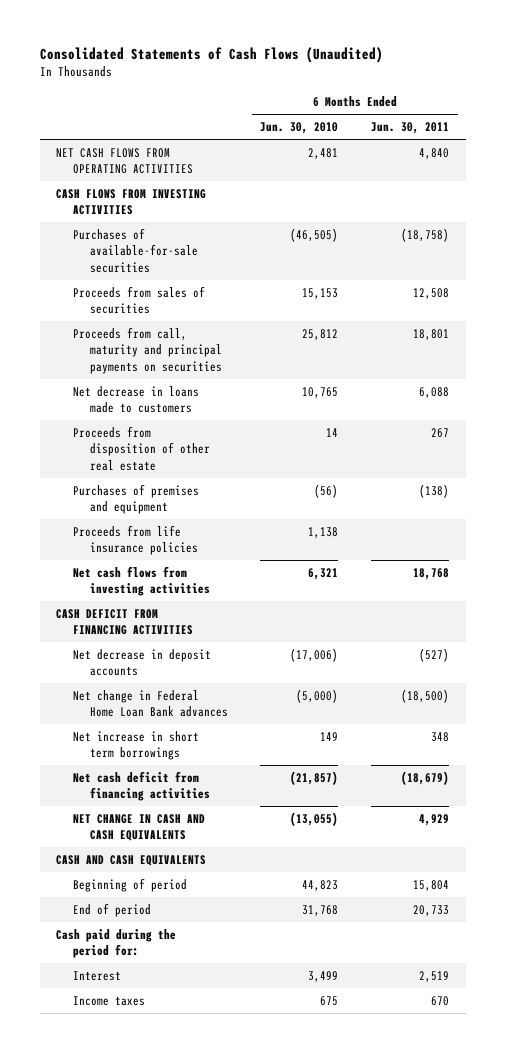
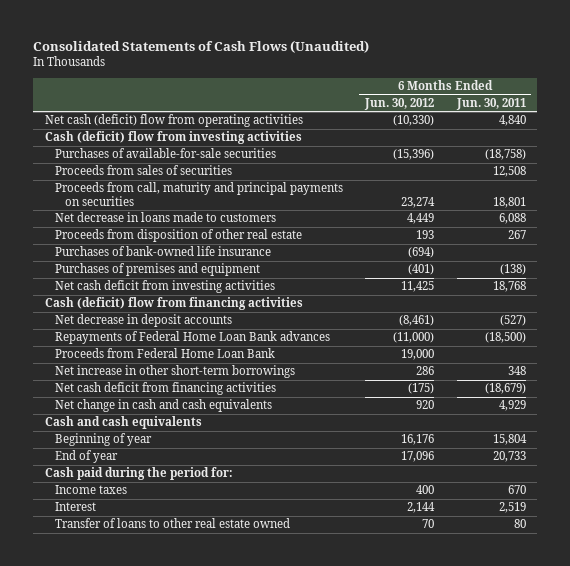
[260,122,339,135] Jun. 30, 2010 -> none
none -> [364,97,435,110] Jun. 30, 2012
[56,148,193,175] NET CASH FLOWS FROM OPERATING ACTIVITIES -> [44,114,303,128] Net cash (deficit) flow from operating activities
[56,189,207,216] CASH FLOWS FROM INVESTING ACTIVITIES -> [44,131,302,145] Cash (deficit) flow from investing activities
none -> [54,246,271,257] Purchases of bank-owned life insurance
[72,525,198,556] Proceeds from life insurance policies -> none
[72,566,210,597] Net cash flows from investing activities -> [54,280,275,294] Net cash deficit from investing activities
[56,609,193,636] CASH DEFICIT FROM FINANCING ACTIVITIES -> [44,297,303,311] Cash (deficit) flow from financing activities
[72,690,228,718] Net change in Federal Home Loan Bank advances -> [54,331,330,345] Repayments of Federal Home Loan Bank advances
none -> [54,348,275,359] Proceeds from Federal Home Loan Bank
[72,731,199,761] Net increase in short term borrowings -> [54,365,295,379] Net increase in other short-term borrowings
[72,814,205,842] NET CHANGE IN CASH AND CASH EQUIVALENTS -> [54,399,272,413] Net change in cash and cash equivalents
[56,855,207,867] CASH AND CASH EQUIVALENTS -> [44,416,202,430] Cash and cash equivalents
[72,878,187,893] Beginning of period -> [54,433,152,447] Beginning of year
[72,903,151,918] End of period -> [54,450,118,464] End of year
[72,971,121,982] Interest -> [54,502,96,512] Interest
none -> [54,518,290,529] Transfer of loans to other real estate owned

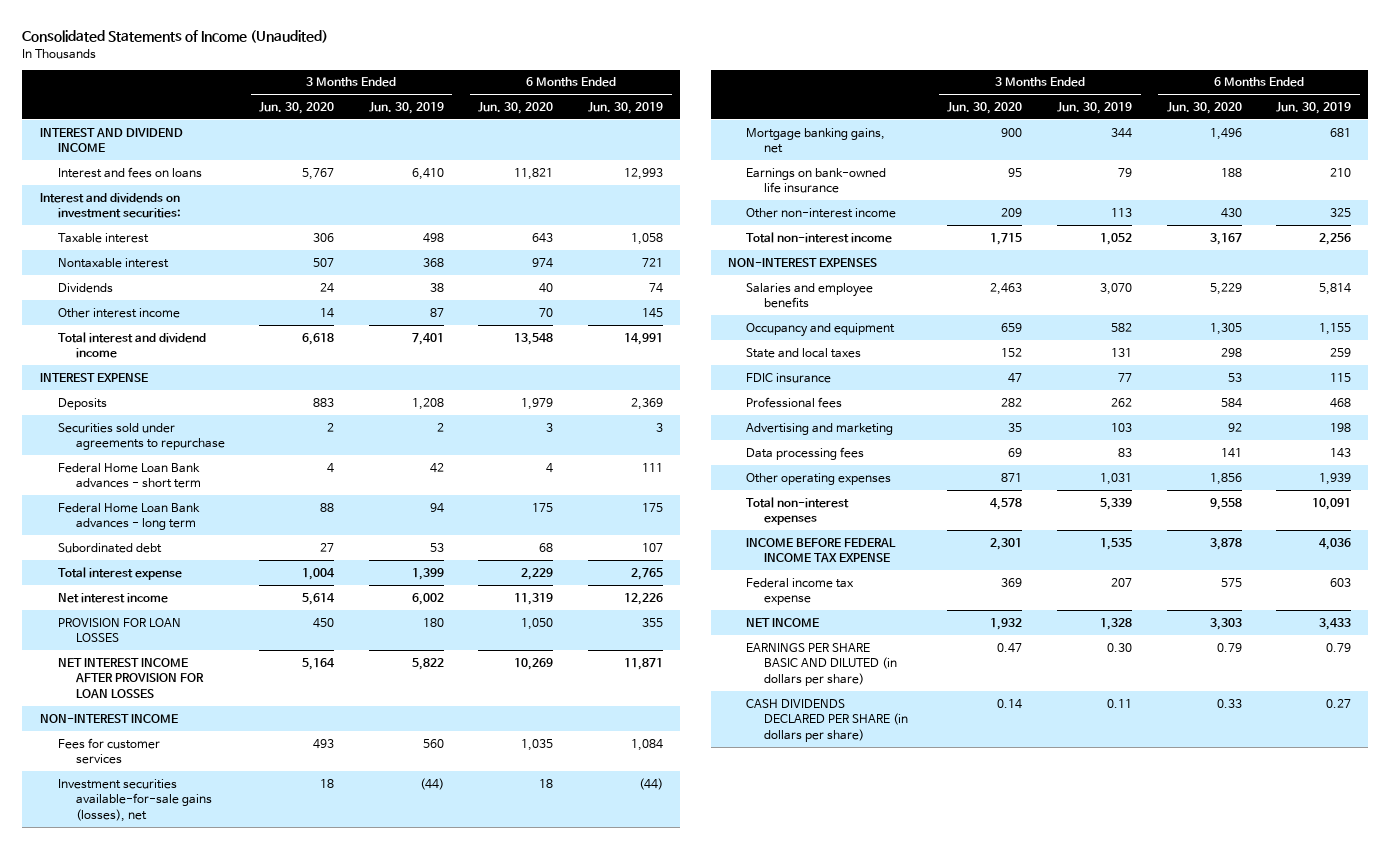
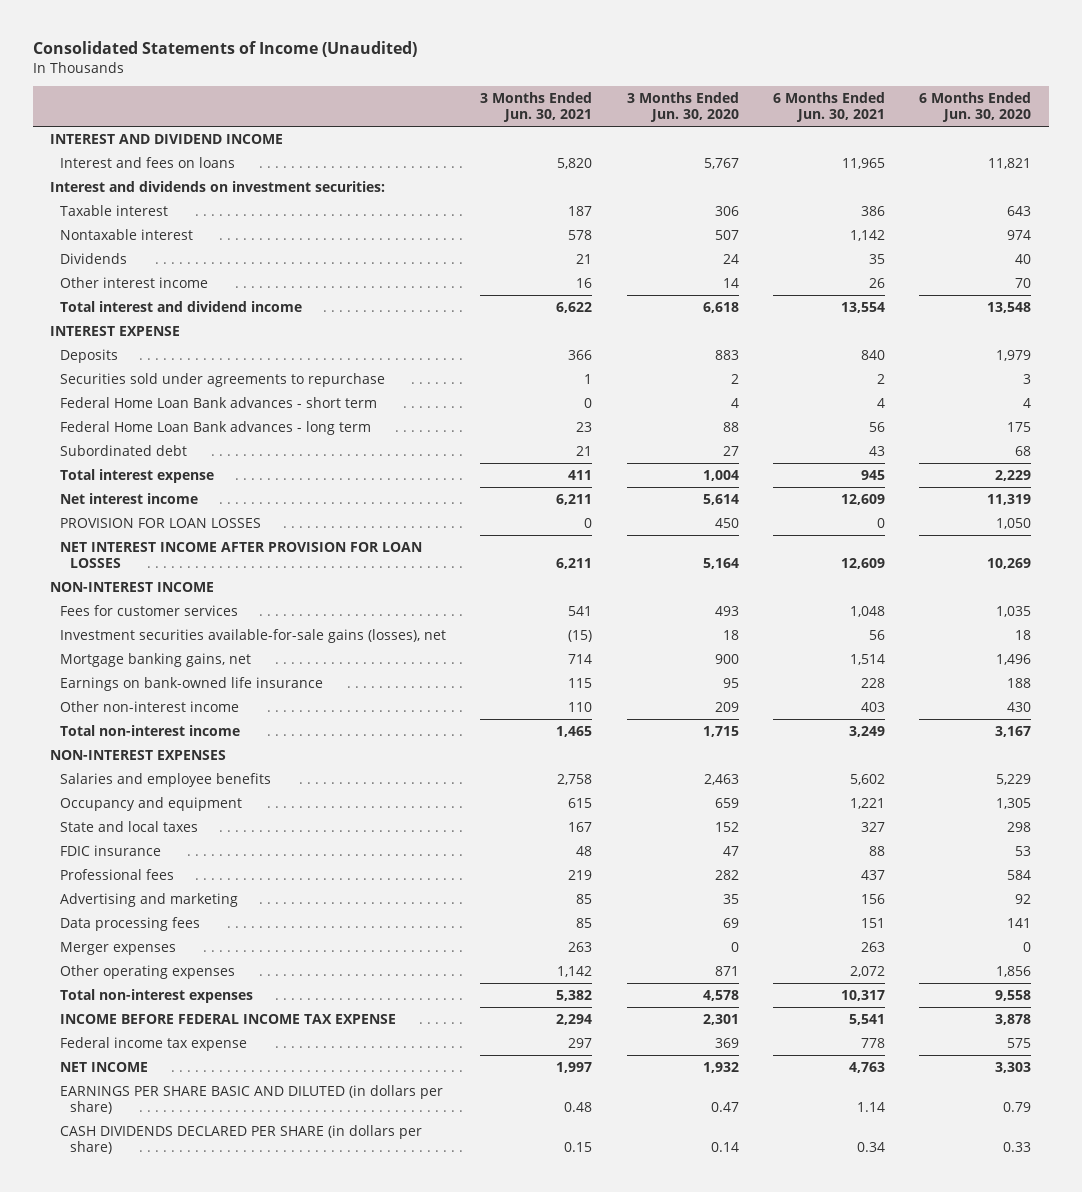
[368,101,444,114] Jun. 30, 2019 -> none
[587,101,663,114] Jun. 30, 2019 -> none
none -> [480,92,593,123] 3 Months Ended Jun. 30, 2021
none -> [773,92,886,123] 6 Months Ended Jun. 30, 2021
none -> [60,941,177,955] Merger expenses

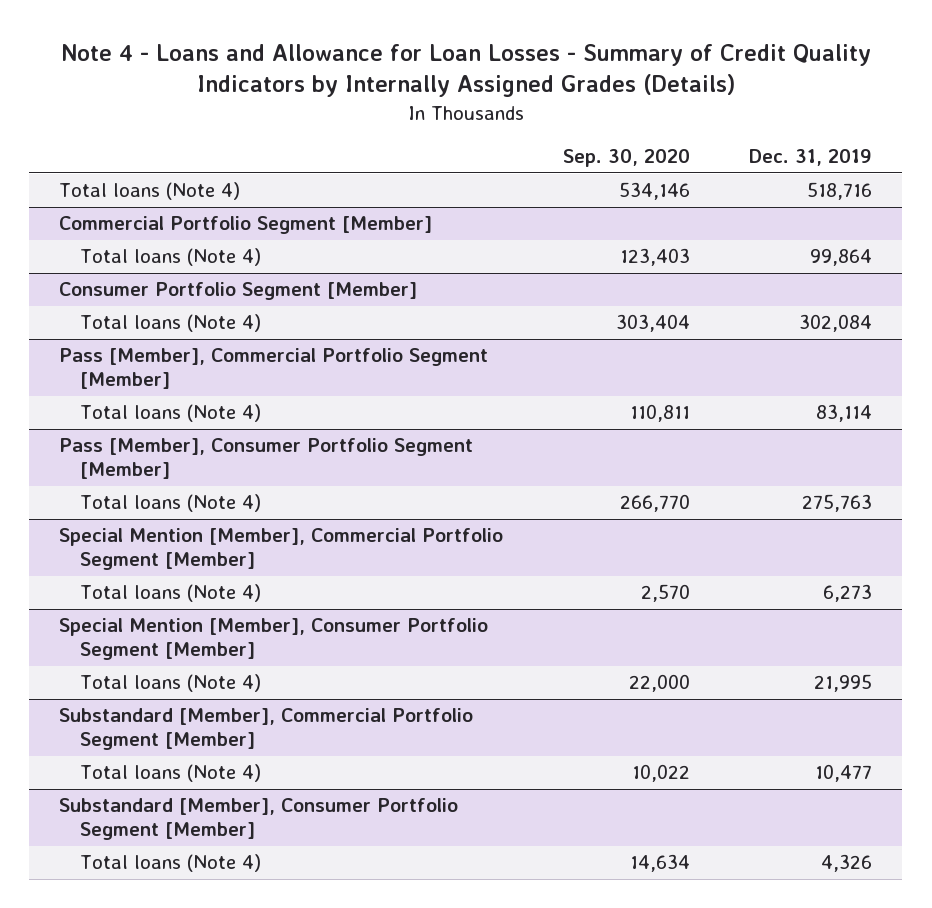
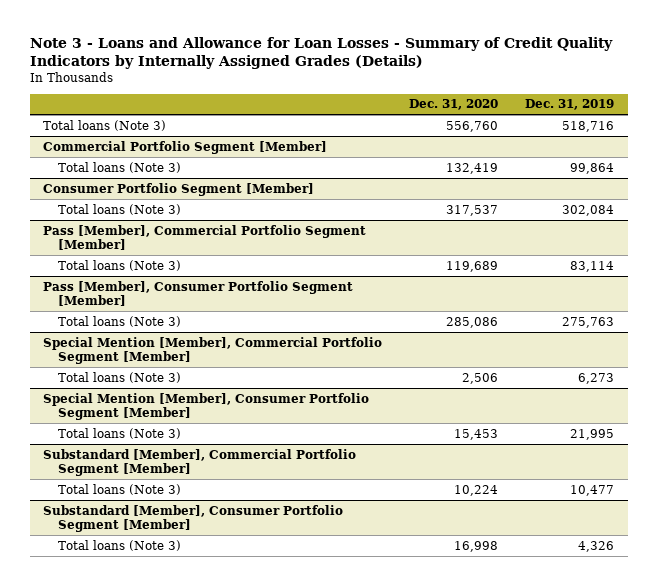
[60,43,871,98] Note 4 - Loans and Allowance for Loan Losses - Summary of Credit Quality Indicators by Internally Assigned Grades (Details) -> [29,37,613,70] Note 3 - Loans and Allowance for Loan Losses - Summary of Credit Quality Indicators by Internally Assigned Grades (Details)
[562,149,690,168] Sep. 30, 2020 -> none
none -> [409,99,499,111] Dec. 31, 2020
[59,182,241,201] Total loans (Note 4) -> [43,119,167,131] Total loans (Note 3)
[80,248,262,267] Total loans (Note 4) -> [57,161,181,173] Total loans (Note 3)
[80,314,262,333] Total loans (Note 4) -> [57,203,181,215] Total loans (Note 3)
[80,404,262,423] Total loans (Note 4) -> [57,259,181,271] Total loans (Note 3)
[80,494,262,513] Total loans (Note 4) -> [57,315,181,327] Total loans (Note 3)
[80,584,262,603] Total loans (Note 4) -> [57,371,181,383] Total loans (Note 3)
[80,674,262,693] Total loans (Note 4) -> [57,427,181,439] Total loans (Note 3)
[80,764,262,783] Total loans (Note 4) -> [57,483,181,495] Total loans (Note 3)
[80,854,262,873] Total loans (Note 4) -> [57,539,181,551] Total loans (Note 3)

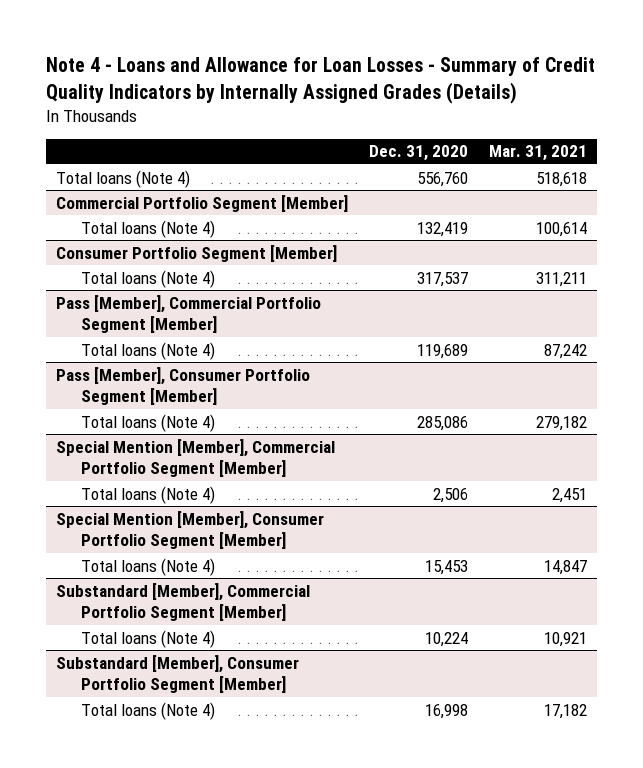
[29,37,613,70] Note 3 - Loans and Allowance for Loan Losses - Summary of Credit Quality Indicators by Internally Assigned Grades (Details) -> [45,57,595,104] Note 4 - Loans and Allowance for Loan Losses - Summary of Credit Quality Indicators by Internally Assigned Grades (Details)
[525,99,615,111] Dec. 31, 2019 -> none
none -> [489,145,588,162] Mar. 31, 2021
[43,119,167,131] Total loans (Note 3) -> [56,169,191,188] Total loans (Note 4)
[57,161,181,173] Total loans (Note 3) -> [81,219,216,238] Total loans (Note 4)
[57,203,181,215] Total loans (Note 3) -> [81,269,216,288] Total loans (Note 4)
[57,259,181,271] Total loans (Note 3) -> [81,341,216,360] Total loans (Note 4)
[57,315,181,327] Total loans (Note 3) -> [81,413,216,432] Total loans (Note 4)
[57,371,181,383] Total loans (Note 3) -> [81,485,216,504] Total loans (Note 4)
[57,427,181,439] Total loans (Note 3) -> [81,557,216,576] Total loans (Note 4)
[57,483,181,495] Total loans (Note 3) -> [81,629,216,648] Total loans (Note 4)
[57,539,181,551] Total loans (Note 3) -> [81,701,216,720] Total loans (Note 4)

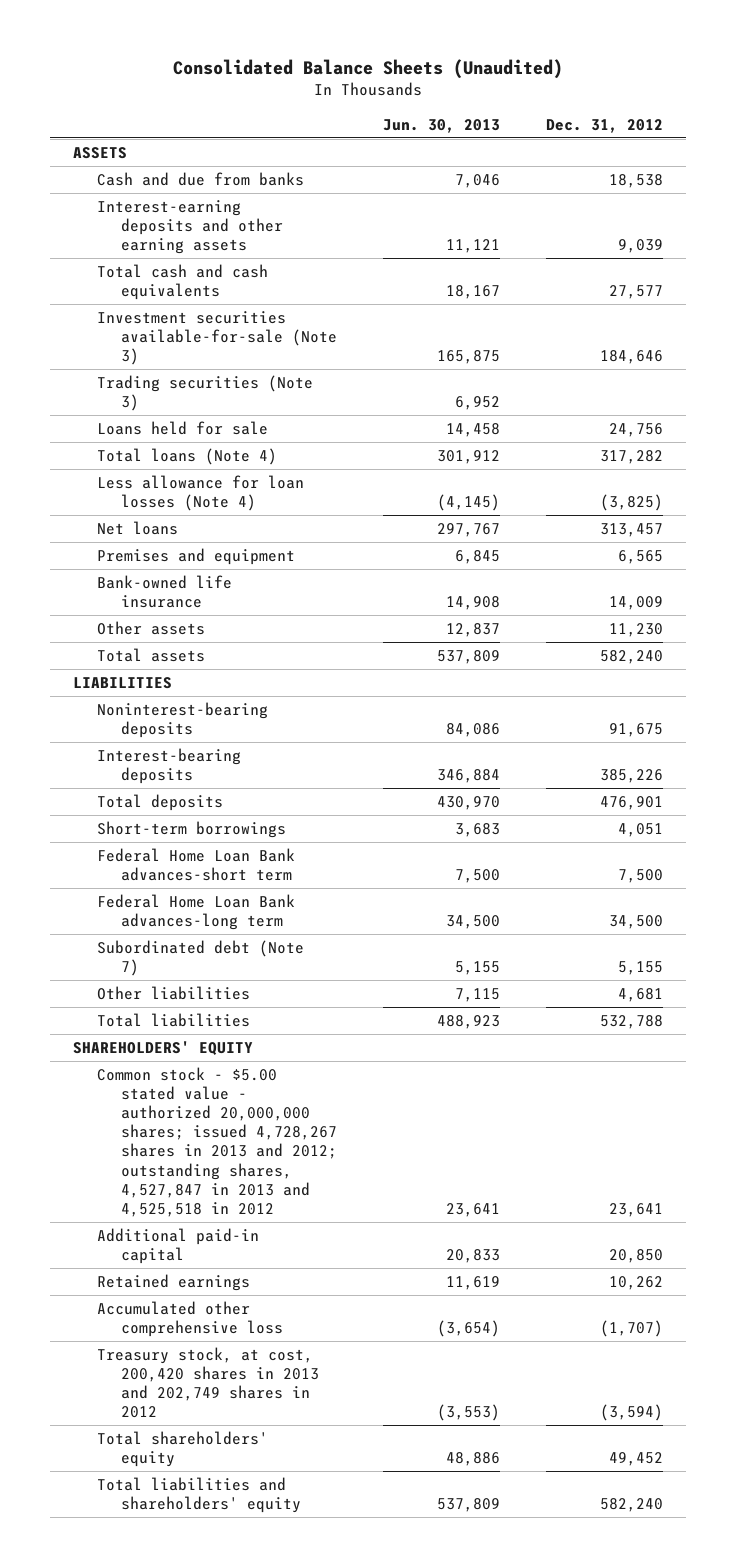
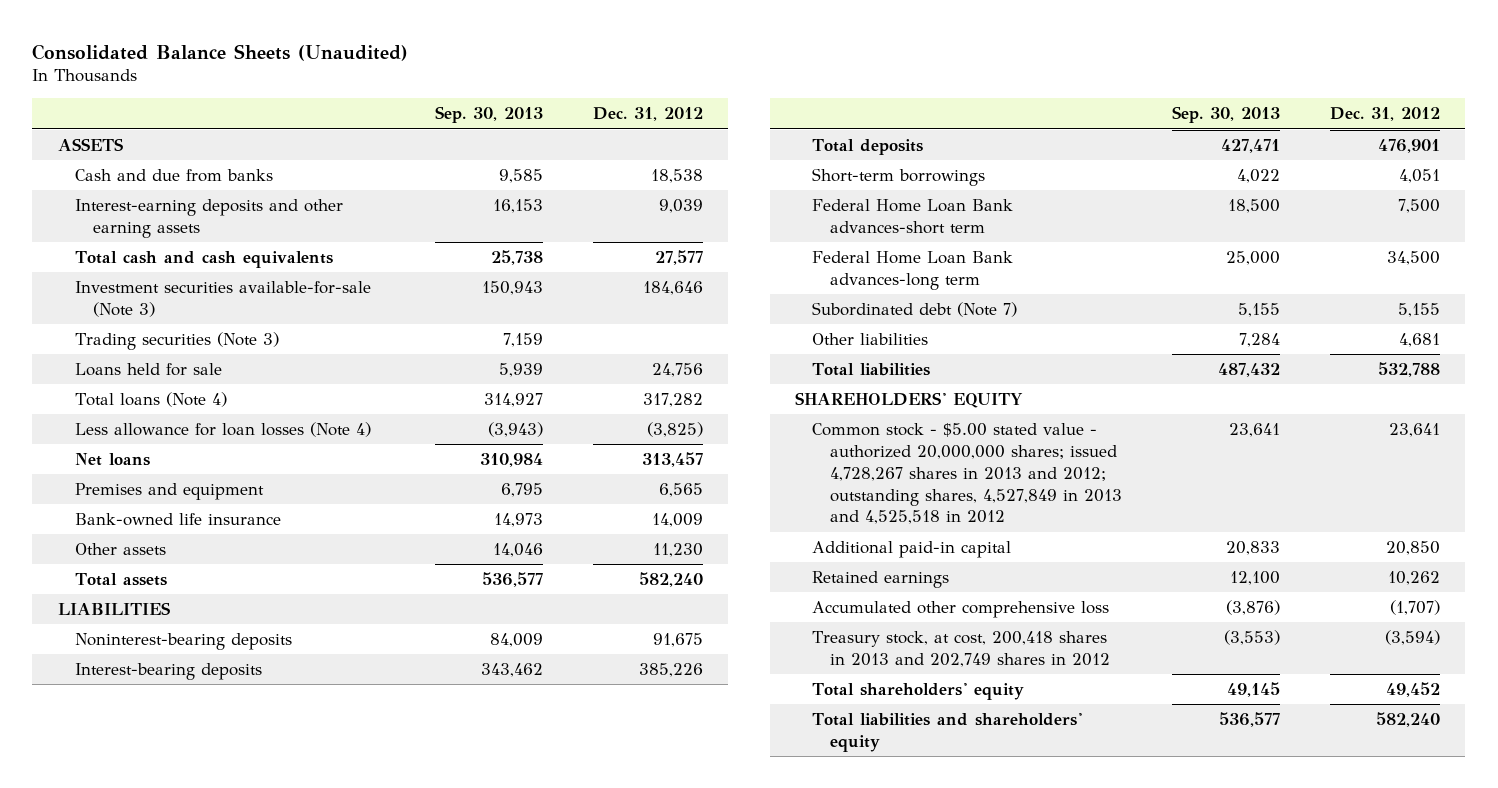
[383,118,501,133] Jun. 30, 2013 -> none
none -> [434,106,543,124] Sep. 30, 2013
[97,1066,338,1217] Common stock - $5.00 stated value - authorized 20,000,000 shares; issued 4,728,267 shares in 2013 and 2012; outstanding shares, 4,527,847 in 2013 and 4,525,518 in 2012 -> [812,423,1122,525] Common stock - $5.00 stated value - authorized 20,000,000 shares; issued 4,728,267 shares in 2013 and 2012; outstanding shares, 4,527,849 in 2013 and 4,525,518 in 2012
[97,1346,320,1419] Treasury stock, at cost, 200,420 shares in 2013 and 202,749 shares in 2012 -> [812,631,1110,667] Treasury stock, at cost, 200,418 shares in 2013 and 202,749 shares in 2012

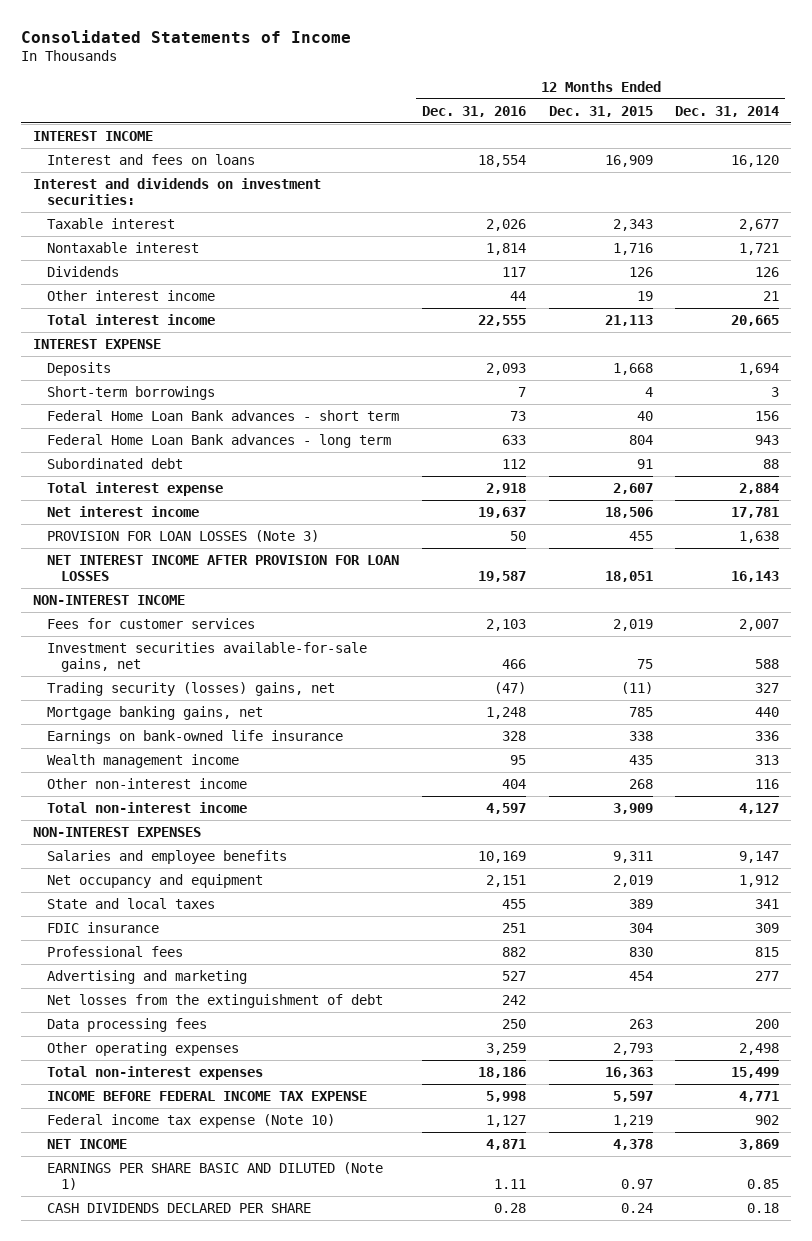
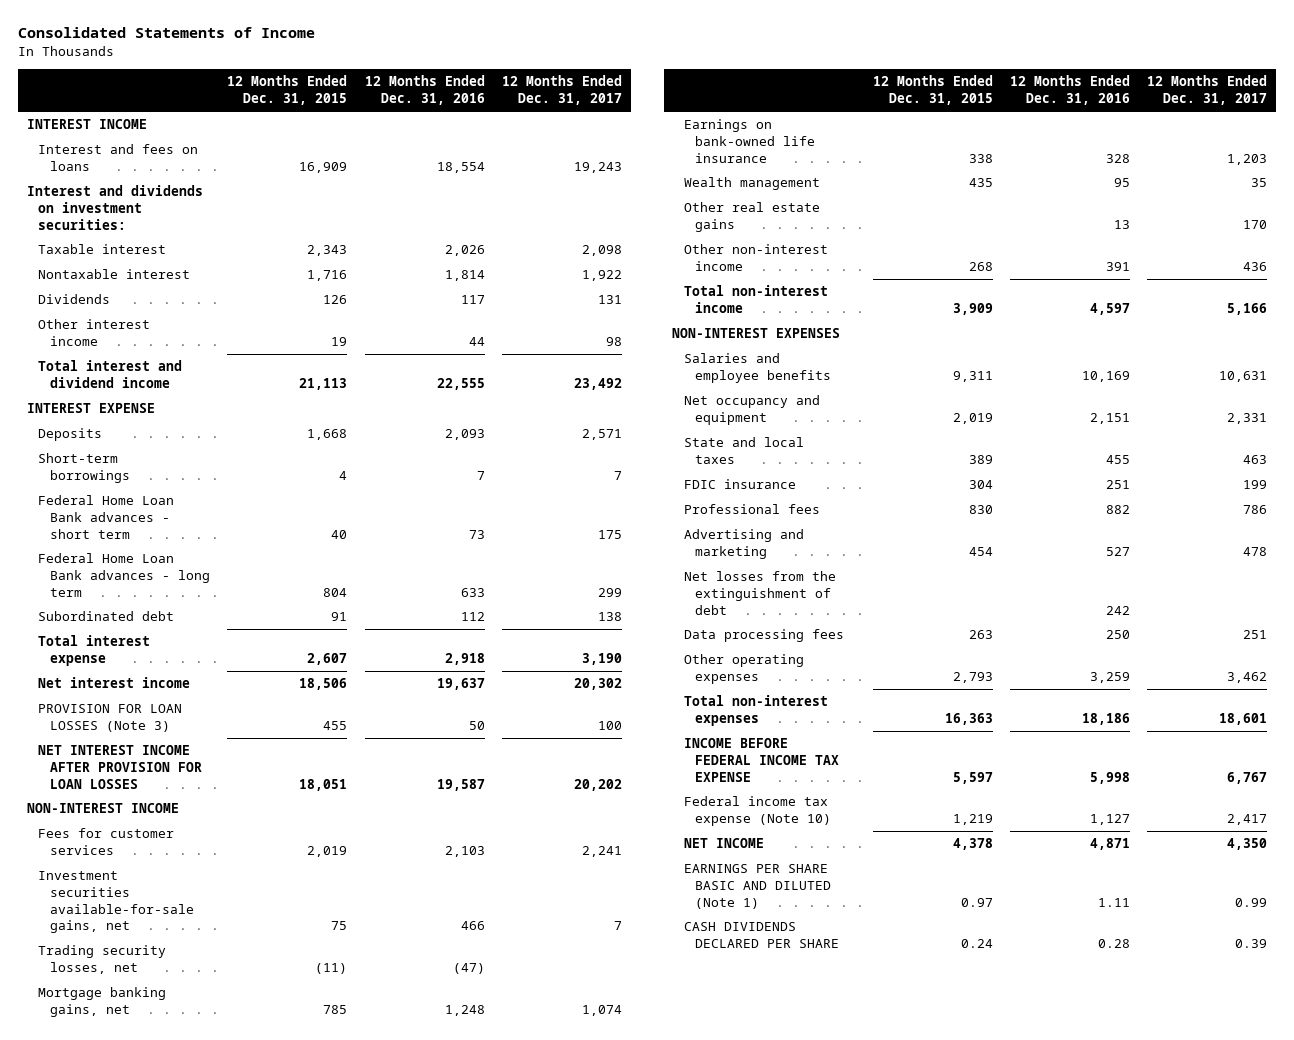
[675,105,780,117] Dec. 31, 2014 -> none
none -> [502,75,623,106] 12 Months Ended Dec. 31, 2017
[46,313,215,325] Total interest income -> [38,360,183,388] Total interest and dividend income
[46,681,335,696] Trading security (losses) gains, net -> [38,945,167,974] Trading security losses, net
[46,753,239,768] Wealth management income -> [683,177,820,191] Wealth management
none -> [683,202,820,232] Other real estate gains
[501,778,526,789] 404 -> [1106,261,1131,271] 391

